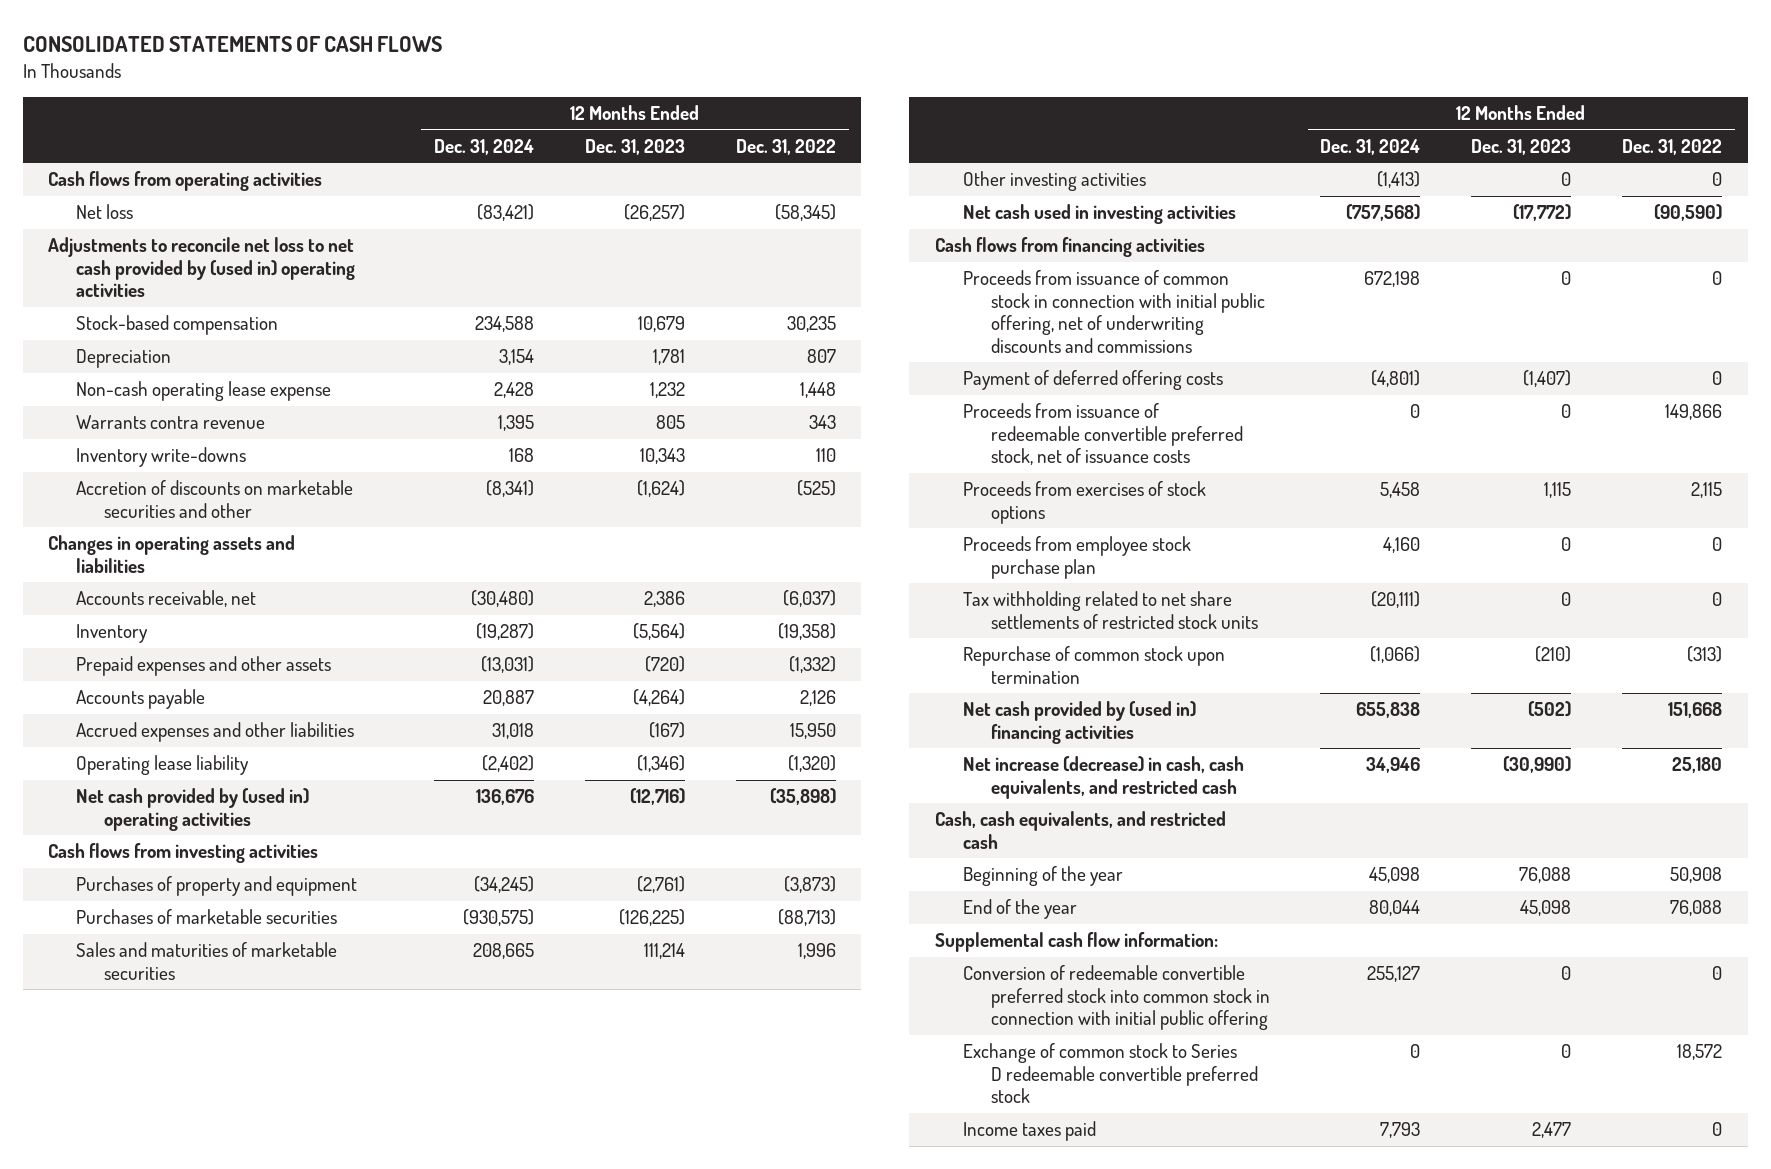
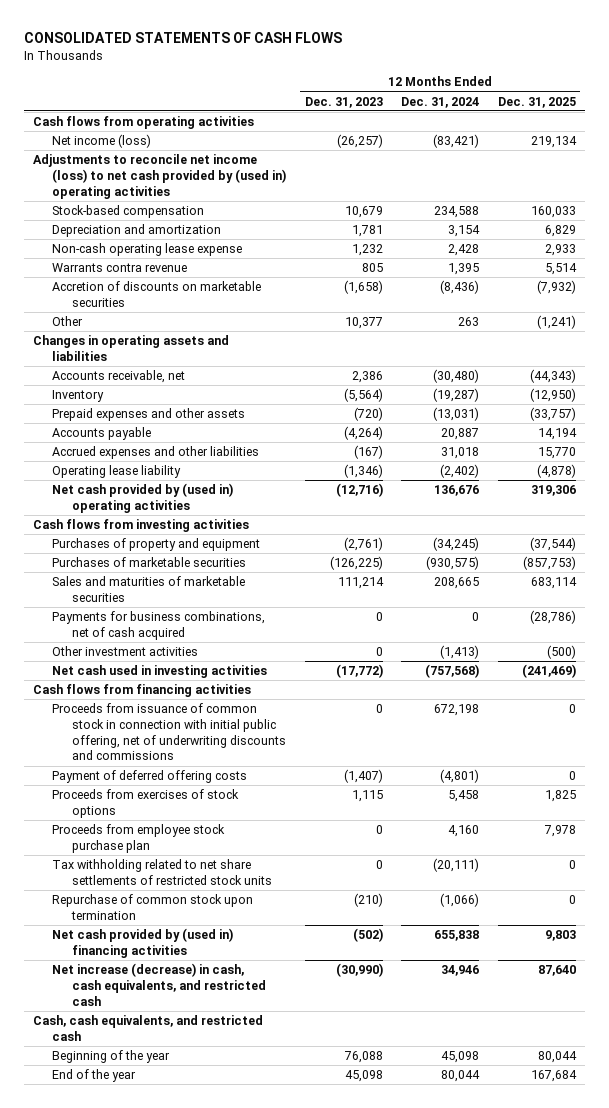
[736,138,837,155] Dec. 31, 2022 -> none
none -> [497,96,576,108] Dec. 31, 2025
[76,204,134,220] Net loss -> [52,134,152,149] Net income (loss)
[48,237,356,298] Adjustments to reconcile net loss to net cash provided by (used in) operating activities -> [33,154,287,199] Adjustments to reconcile net income (loss) to net cash provided by (used in) operating activities
[76,349,172,369] Depreciation -> [52,224,222,238] Depreciation and amortization
[76,447,247,468] Inventory write-downs -> none
[76,480,354,518] Accretion of discounts on marketable securities and other -> [52,281,262,307] Accretion of discounts on marketable securities
[486,480,535,498] (8,341) -> [440,280,480,295] (8,436)
[637,480,686,498] (1,624) -> [343,280,383,295] (1,658)
none -> [52,316,84,327] Other
none -> [52,611,266,640] Payments for business combinations, net of cash acquired
[962,171,1146,192] Other investing activities -> [52,646,199,657] Other investment activities
[962,403,1243,466] Proceeds from issuance of redeemable convertible preferred stock, net of issuance costs -> none
[934,932,1218,953] Supplemental cash flow information: -> none
[962,965,1270,1031] Conversion of redeemable convertible preferred stock into common stock in connection with initial public offering -> none
[962,1043,1258,1104] Exchange of common stock to Series D redeemable convertible preferred stock -> none
[962,1121,1096,1142] Income taxes paid -> none

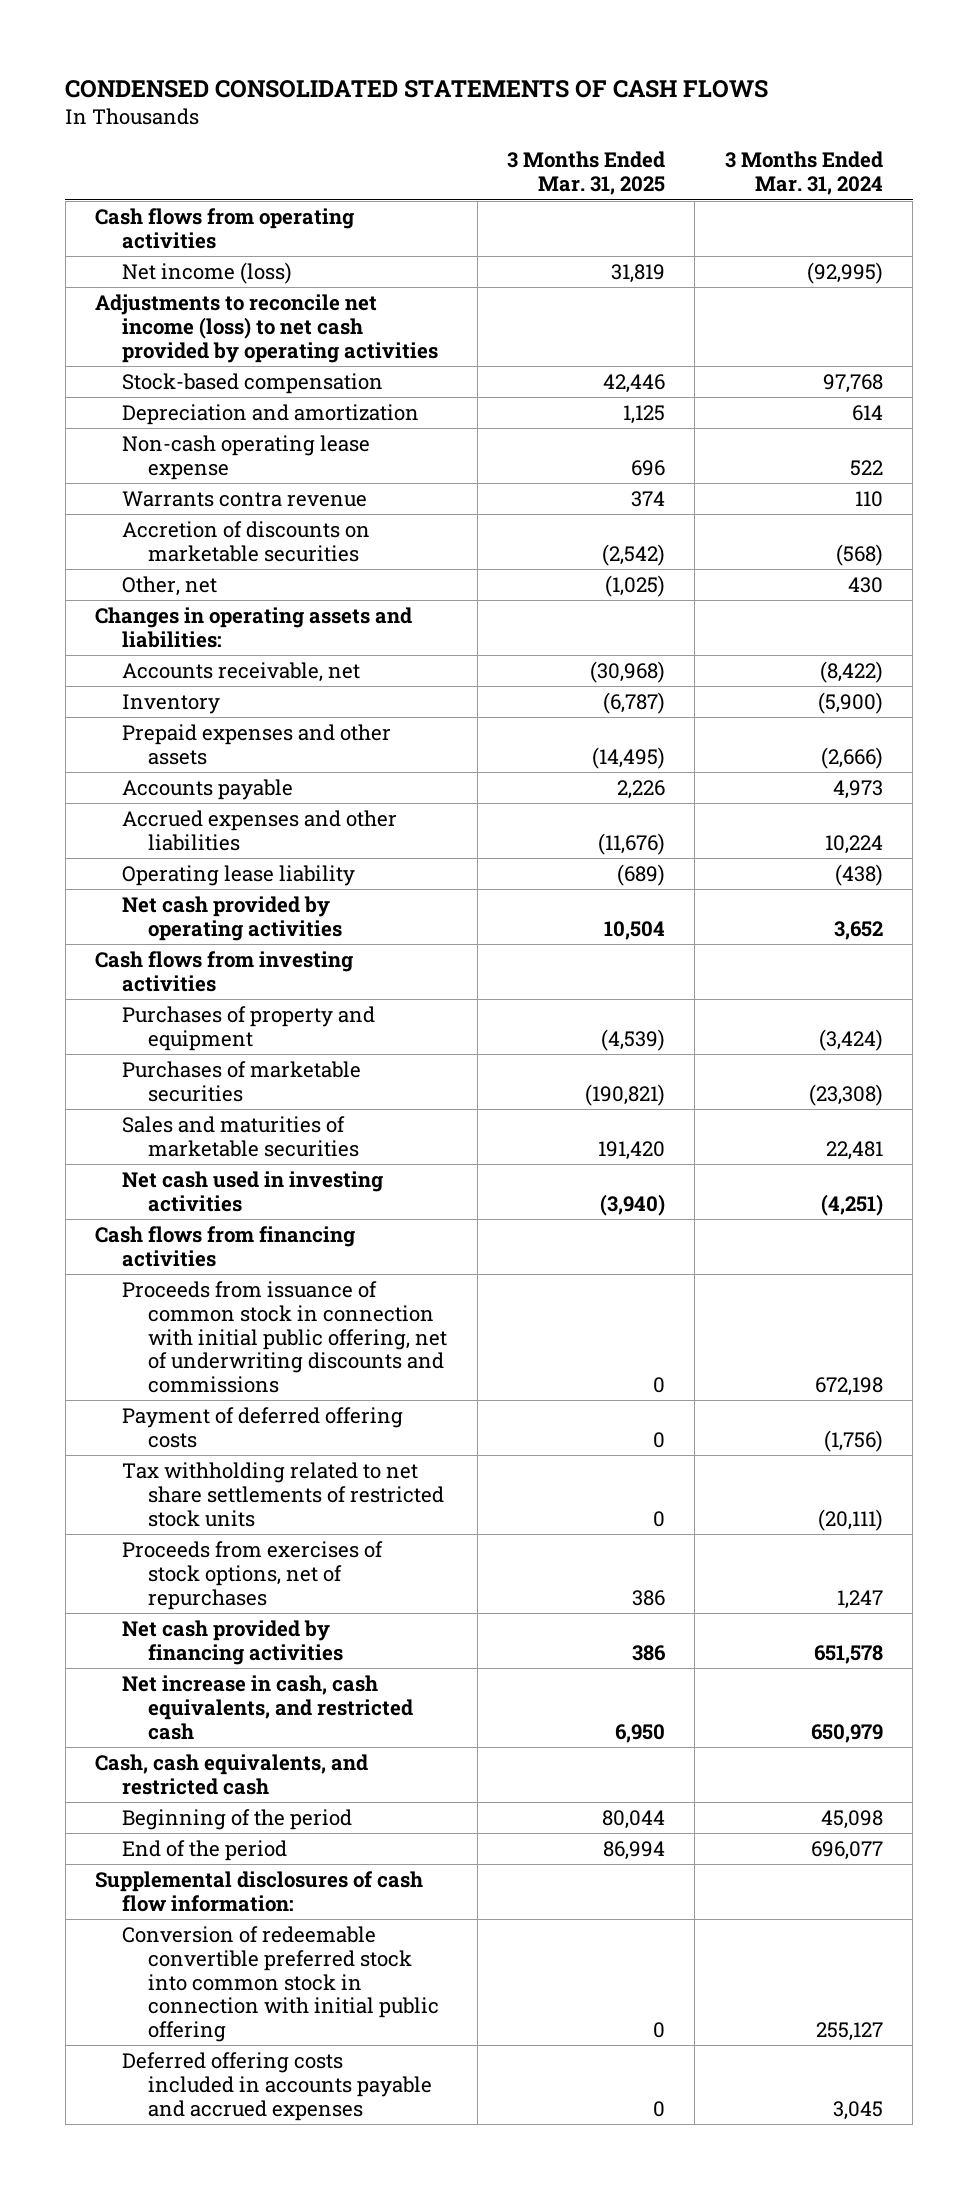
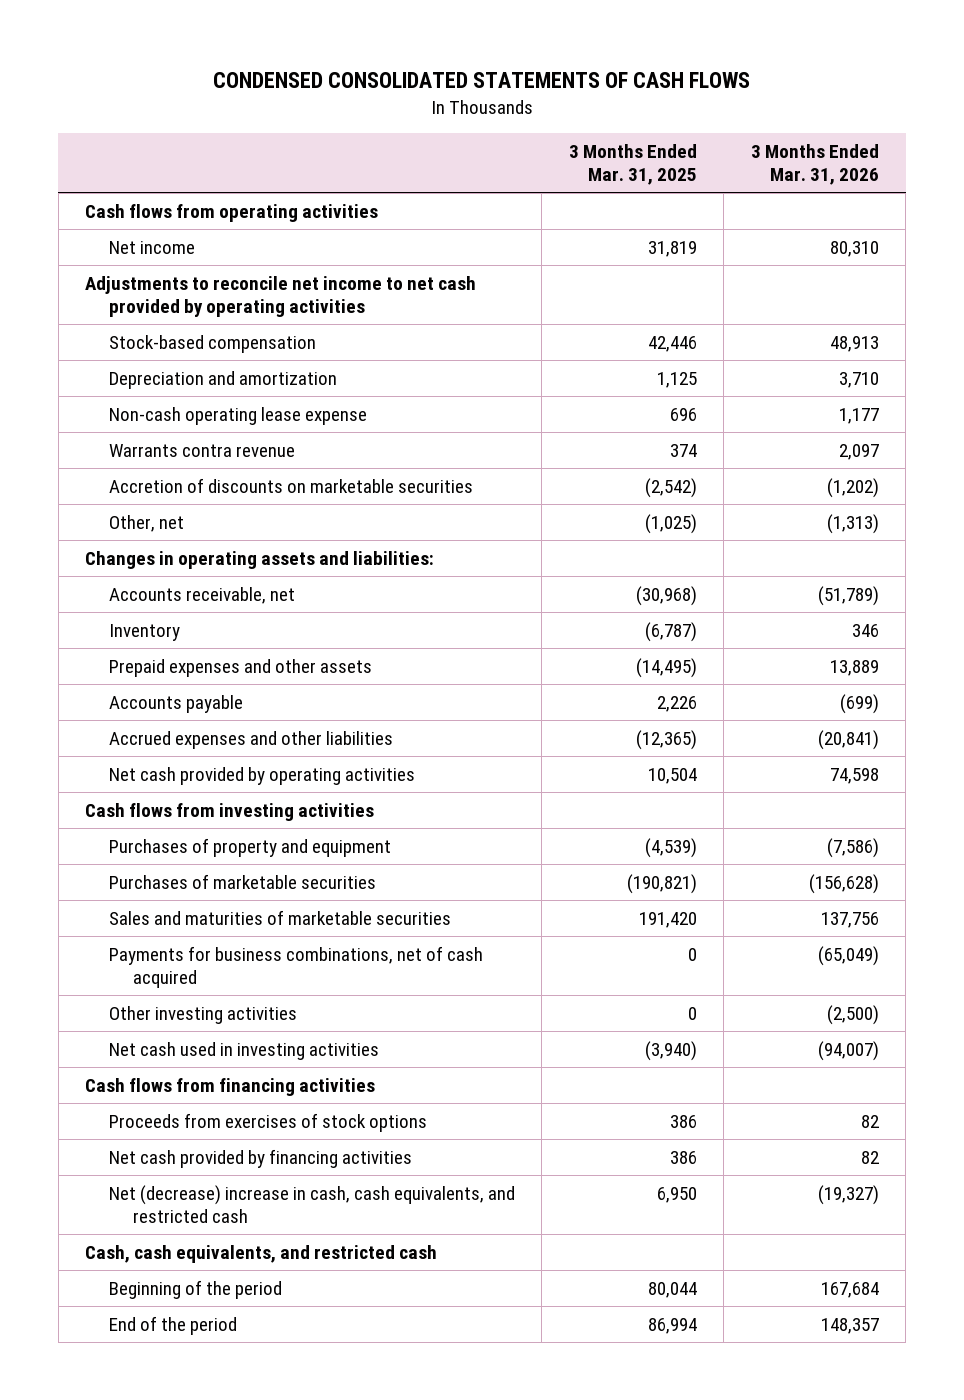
[724,151,883,196] 3 Months Ended Mar. 31, 2024 -> none
none -> [750,143,879,185] 3 Months Ended Mar. 31, 2026
[121,261,292,284] Net income (loss) -> [108,240,195,254] Net income
[95,293,438,363] Adjustments to reconcile net income (loss) to net cash provided by operating activities -> [85,275,477,317] Adjustments to reconcile net income to net cash provided by operating activities
[121,864,355,886] Operating lease liability -> none
[597,832,665,855] (11,676) -> [635,729,697,750] (12,365)
none -> [108,945,483,988] Payments for business combinations, net of cash acquired
none -> [108,1005,297,1024] Other investing activities
[121,1280,448,1394] Proceeds from issuance of common stock in connection with initial public offering, net of underwriting discounts and commissions -> none
[121,1406,403,1448] Payment of deferred offering costs -> none
[121,1461,445,1527] Tax withholding related to net share settlements of restricted stock units -> none
[121,1540,383,1610] Proceeds from exercises of stock options, net of repurchases -> [108,1112,427,1132] Proceeds from exercises of stock options
[121,1674,414,1740] Net increase in cash, cash equivalents, and restricted cash -> [108,1184,515,1223] Net (decrease) increase in cash, cash equivalents, and restricted cash
[95,1870,424,1912] Supplemental disclosures of cash flow information: -> none
[121,1925,440,2043] Conversion of redeemable convertible preferred stock into common stock in connection with initial public offering -> none
[121,2051,433,2121] Deferred offering costs included in accounts payable and accrued expenses -> none

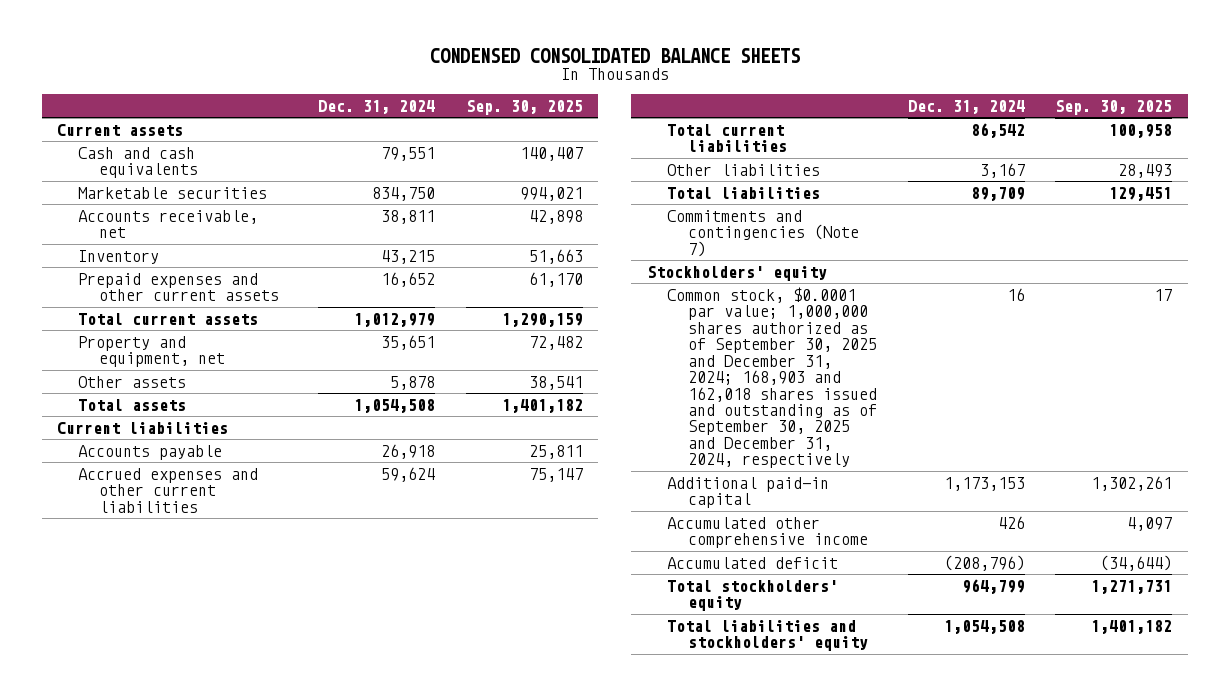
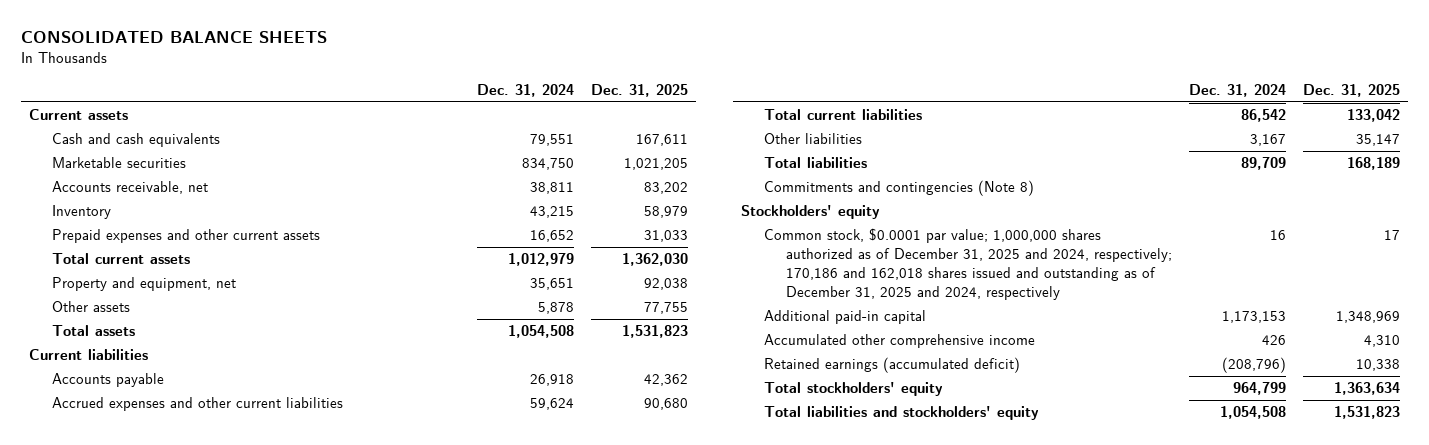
[429,47,800,63] CONDENSED CONSOLIDATED BALANCE SHEETS -> [20,31,327,44] CONSOLIDATED BALANCE SHEETS
[465,99,583,115] Sep. 30, 2025 -> none
none -> [590,83,688,97] Dec. 31, 2025
[667,209,860,257] Commitments and contingencies (Note 7) -> [763,180,1034,197] Commitments and contingencies (Note 8)
[667,286,878,469] Common stock, $0.0001 par value; 1,000,000 shares authorized as of September 30, 2025 and December 31, 2024; 168,903 and 162,018 shares issued and outstanding as of September 30, 2025 and December 31, 2024, respectively -> [763,228,1173,300] Common stock, $0.0001 par value; 1,000,000 shares authorized as of December 31, 2025 and 2024, respectively; 170,186 and 162,018 shares issued and outstanding as of December 31, 2025 and 2024, respectively
[667,556,839,569] Accumulated deficit -> [763,357,1020,374] Retained earnings (accumulated deficit)

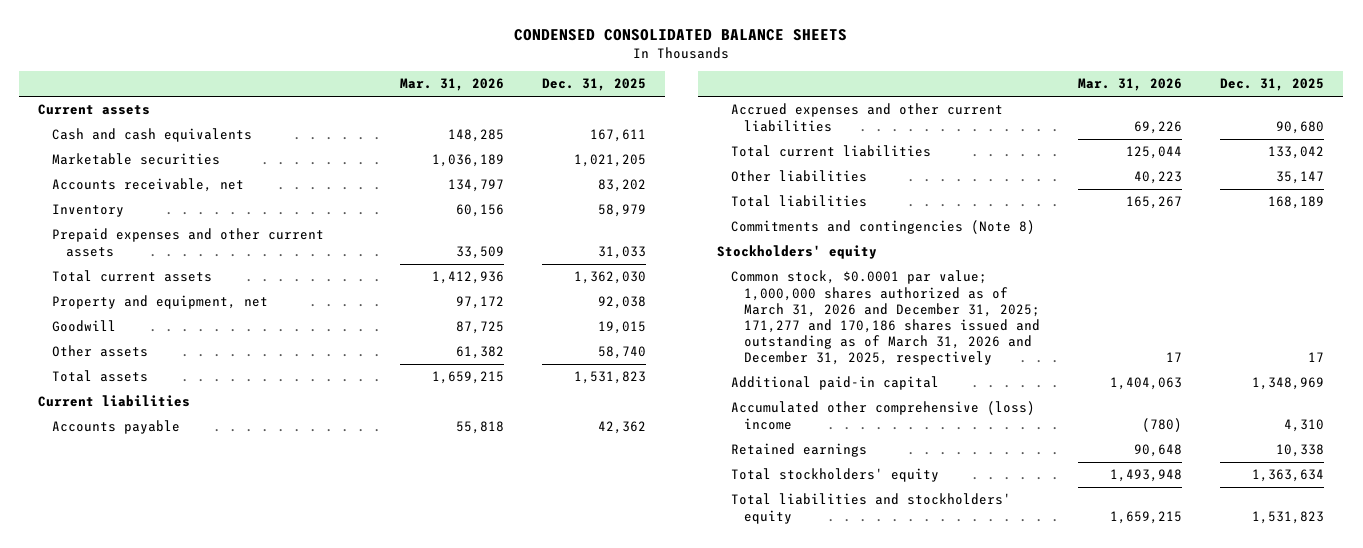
[20,31,327,44] CONSOLIDATED BALANCE SHEETS -> [514,28,848,41] CONDENSED CONSOLIDATED BALANCE SHEETS
[477,83,575,97] Dec. 31, 2024 -> none
none -> [399,78,504,92] Mar. 31, 2026
none -> [52,320,117,333] Goodwill
[643,302,688,315] 77,755 -> [597,346,646,360] 58,740
[763,228,1173,300] Common stock, $0.0001 par value; 1,000,000 shares authorized as of December 31, 2025 and 2024, respectively; 170,186 and 162,018 shares issued and outstanding as of December 31, 2025 and 2024, respectively -> [730,270,1041,366] Common stock, $0.0001 par value; 1,000,000 shares authorized as of March 31, 2026 and December 31, 2025; 171,277 and 170,186 shares issued and outstanding as of March 31, 2026 and December 31, 2025, respectively
[763,334,1035,349] Accumulated other comprehensive income -> [730,401,1035,430] Accumulated other comprehensive (loss) income
[763,357,1020,374] Retained earnings (accumulated deficit) -> [730,443,867,458] Retained earnings

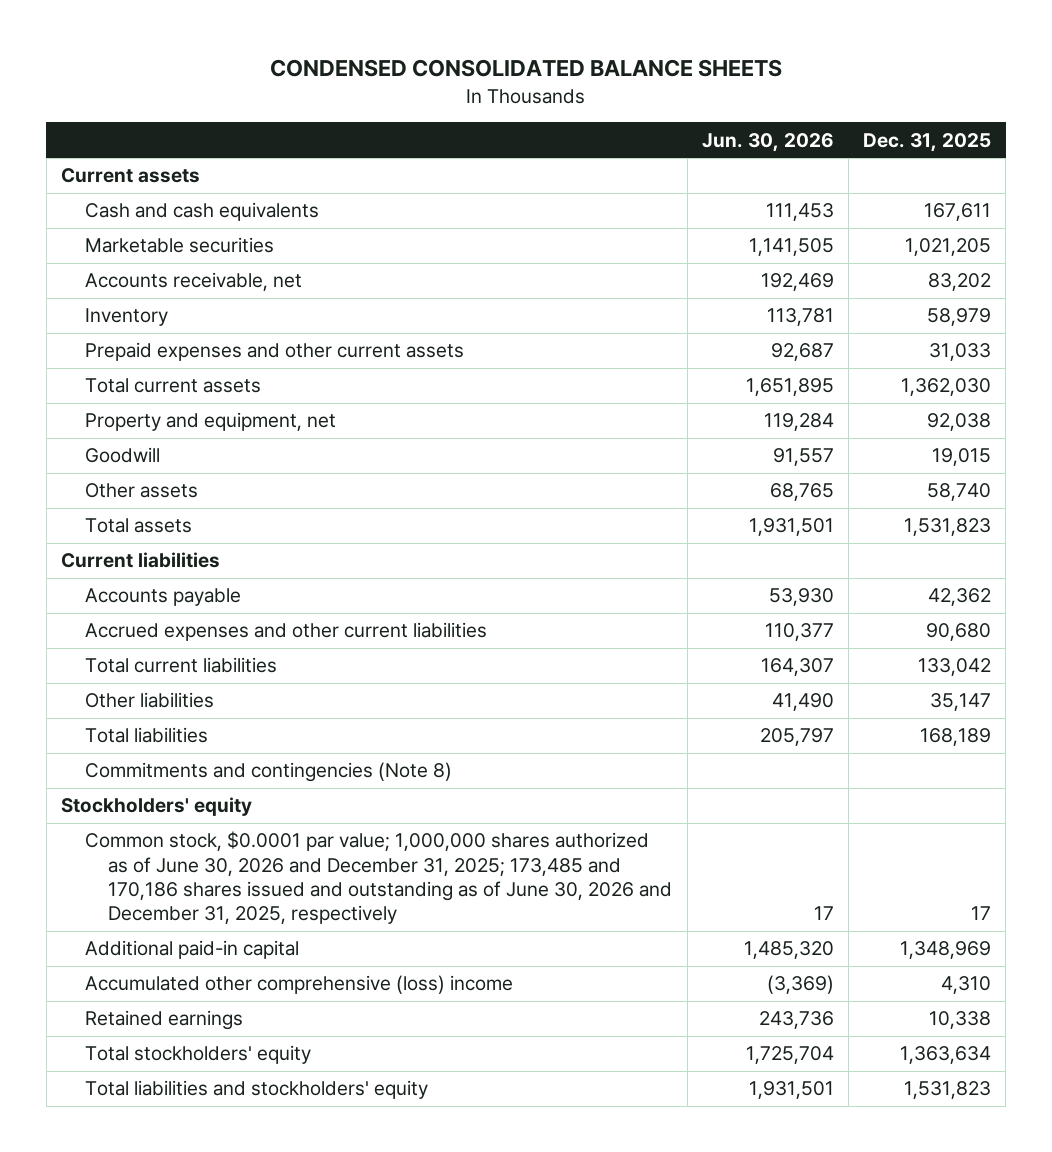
[399,78,504,92] Mar. 31, 2026 -> none
none -> [701,132,834,152] Jun. 30, 2026
[730,270,1041,366] Common stock, $0.0001 par value; 1,000,000 shares authorized as of March 31, 2026 and December 31, 2025; 171,277 and 170,186 shares issued and outstanding as of March 31, 2026 and December 31, 2025, respectively -> [84,831,673,925] Common stock, $0.0001 par value; 1,000,000 shares authorized as of June 30, 2026 and December 31, 2025; 173,485 and 170,186 shares issued and outstanding as of June 30, 2026 and December 31, 2025, respectively

